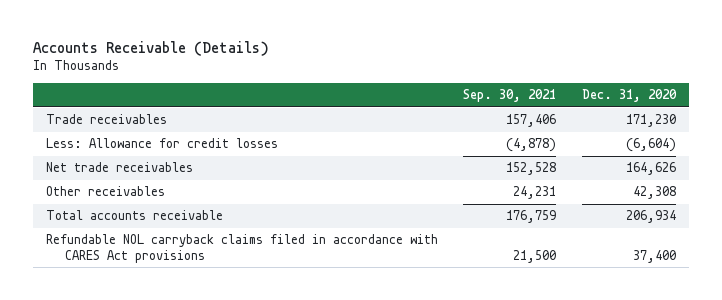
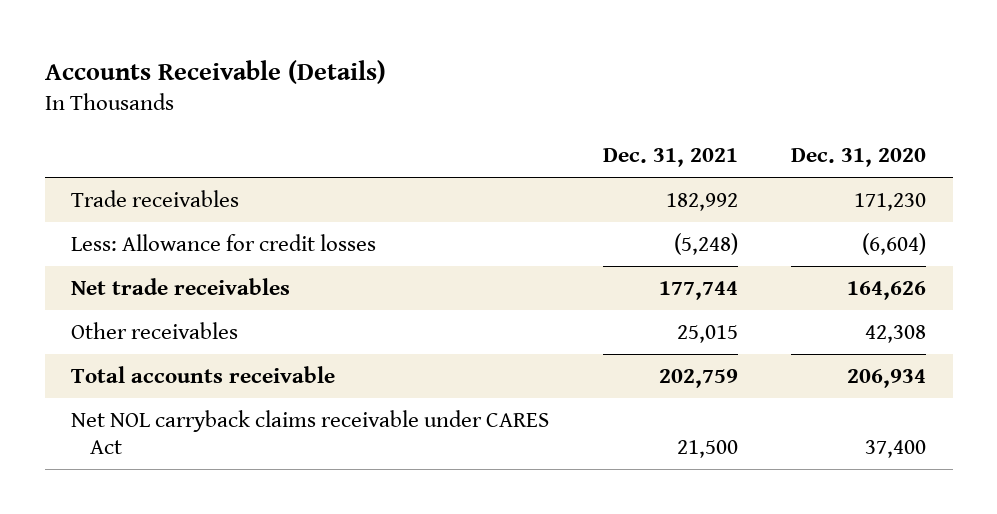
[463,89,557,103] Sep. 30, 2021 -> none
none -> [602,147,738,167] Dec. 31, 2021
[45,234,438,264] Refundable NOL carryback claims filed in accordance with CARES Act provisions -> [71,410,550,454] Net NOL carryback claims receivable under CARES Act

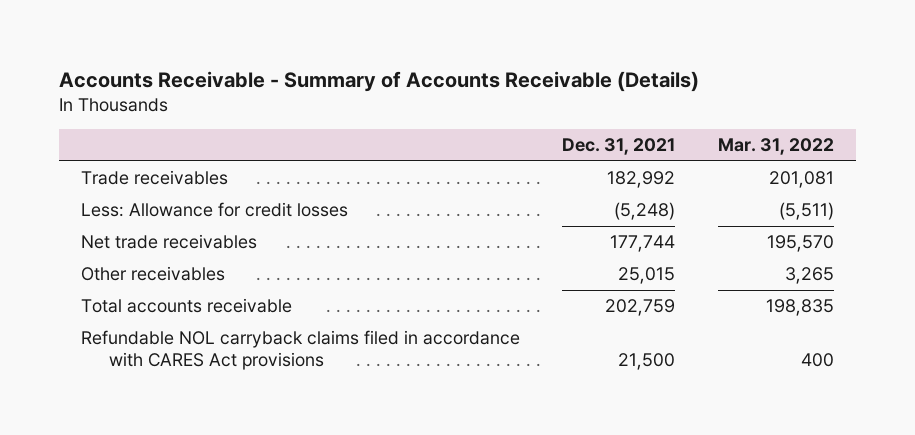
[44,59,386,84] Accounts Receivable (Details) -> [59,71,700,93] Accounts Receivable - Summary of Accounts Receivable (Details)
[791,147,927,167] Dec. 31, 2020 -> none
none -> [718,138,835,156] Mar. 31, 2022
[71,410,550,454] Net NOL carryback claims receivable under CARES Act -> [80,330,520,371] Refundable NOL carryback claims filed in accordance with CARES Act provisions

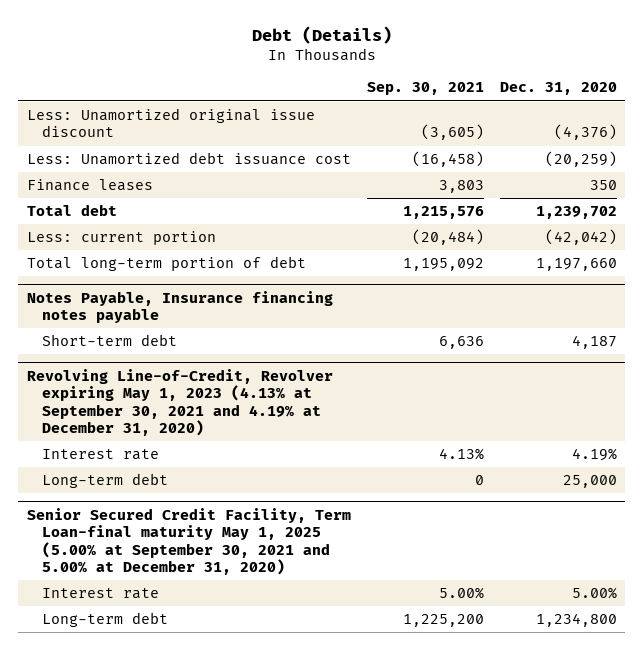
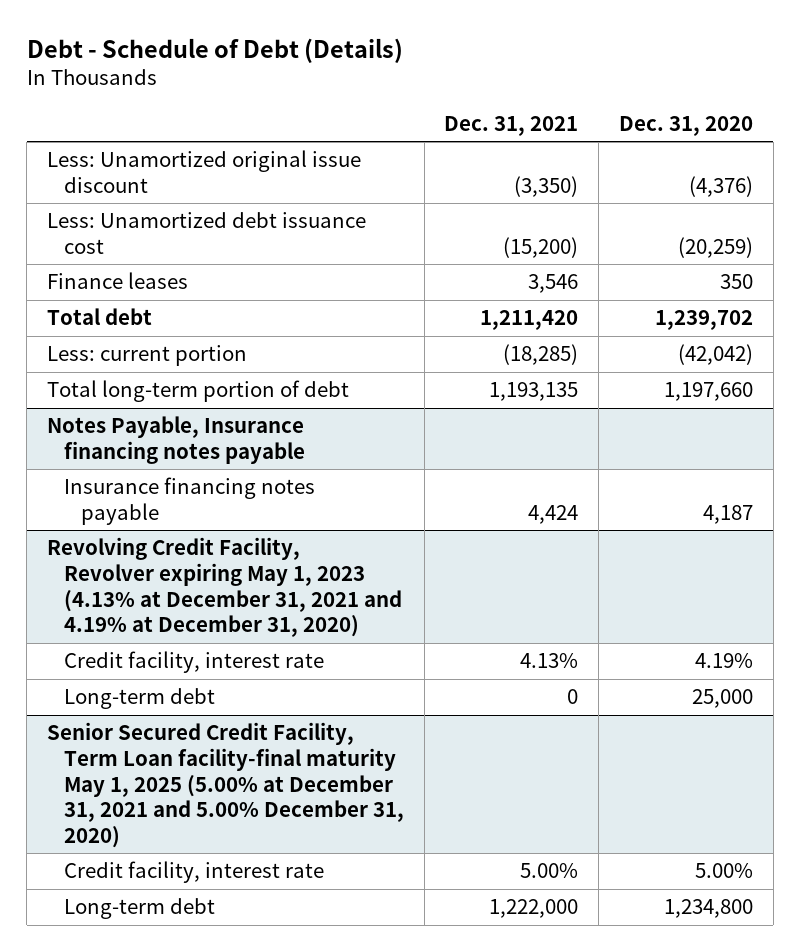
[251,25,392,44] Debt (Details) -> [26,38,403,64] Debt - Schedule of Debt (Details)
[366,82,484,96] Sep. 30, 2021 -> none
none -> [444,115,579,136] Dec. 31, 2021
[42,334,178,347] Short-term debt -> [63,477,315,525] Insurance financing notes payable
[26,368,333,436] Revolving Line-of-Credit, Revolver expiring May 1, 2023 (4.13% at September 30, 2021 and 4.19% at December 31, 2020) -> [46,537,402,638] Revolving Credit Facility, Revolver expiring May 1, 2023 (4.13% at December 31, 2021 and 4.19% at December 31, 2020)
[42,449,160,461] Interest rate -> [63,651,324,674] Credit facility, interest rate
[26,507,351,575] Senior Secured Credit Facility, Term Loan-final maturity May 1, 2025 (5.00% at September 30, 2021 and 5.00% at December 31, 2020) -> [46,722,404,849] Senior Secured Credit Facility, Term Loan facility-final maturity May 1, 2025 (5.00% at December 31, 2021 and 5.00% December 31, 2020)
[42,588,160,600] Interest rate -> [63,861,324,884] Credit facility, interest rate

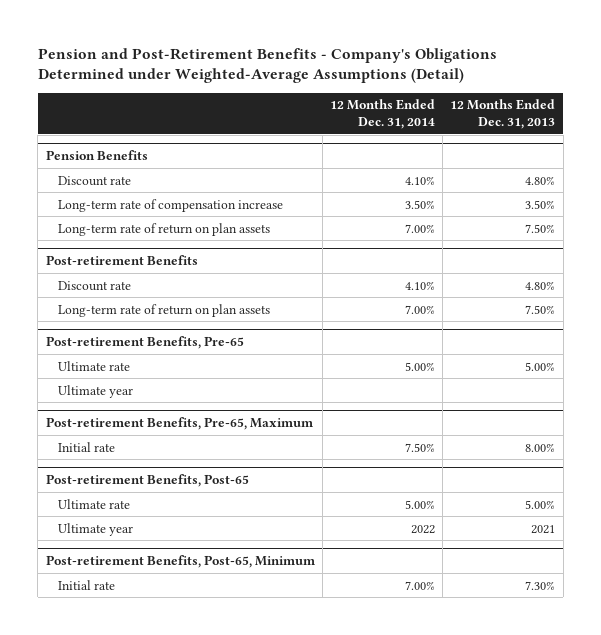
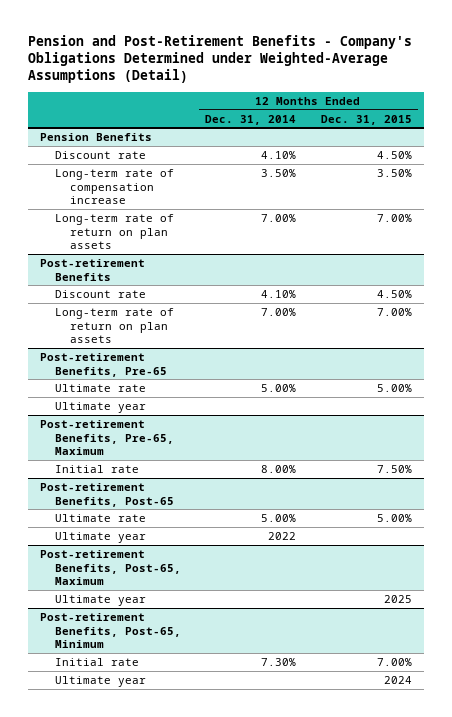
[450,99,556,129] 12 Months Ended Dec. 31, 2013 -> none
none -> [320,114,412,125] Dec. 31, 2015
[404,442,435,452] 7.50% -> [261,464,297,473] 8.00%
none -> [40,549,181,586] Post-retirement Benefits, Post-65, Maximum
none -> [54,594,146,606] Ultimate year
[404,580,435,590] 7.00% -> [261,657,297,666] 7.30%
none -> [54,675,146,687] Ultimate year

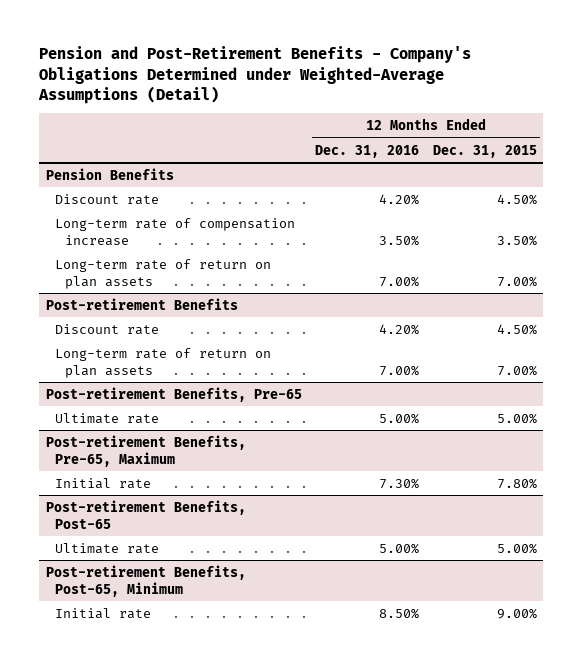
[205,114,297,125] Dec. 31, 2014 -> none
none -> [315,144,420,158] Dec. 31, 2016
[54,401,146,413] Ultimate year -> none
[376,464,412,473] 7.50% -> [496,477,537,489] 7.80%
[54,531,146,543] Ultimate year -> none
[40,549,181,586] Post-retirement Benefits, Post-65, Maximum -> none
[54,594,146,606] Ultimate year -> none
[54,675,146,687] Ultimate year -> none
[376,657,412,666] 7.00% -> [496,607,537,619] 9.00%

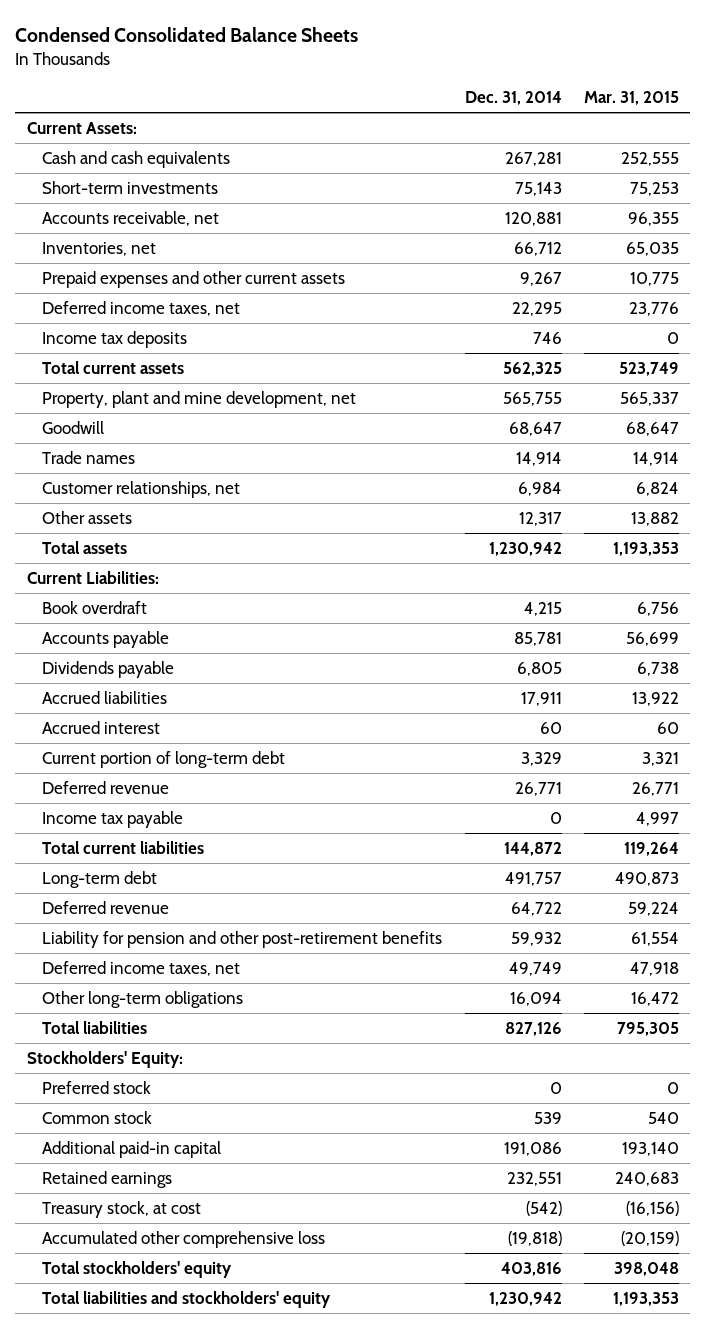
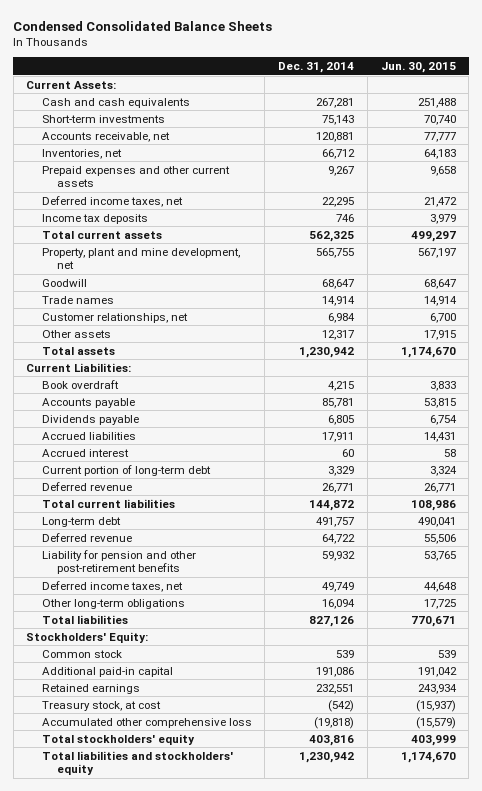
[584,91,680,106] Mar. 31, 2015 -> none
none -> [380,61,456,73] Jun. 30, 2015
[42,810,184,828] Income tax payable -> none
[42,1080,152,1094] Preferred stock -> none

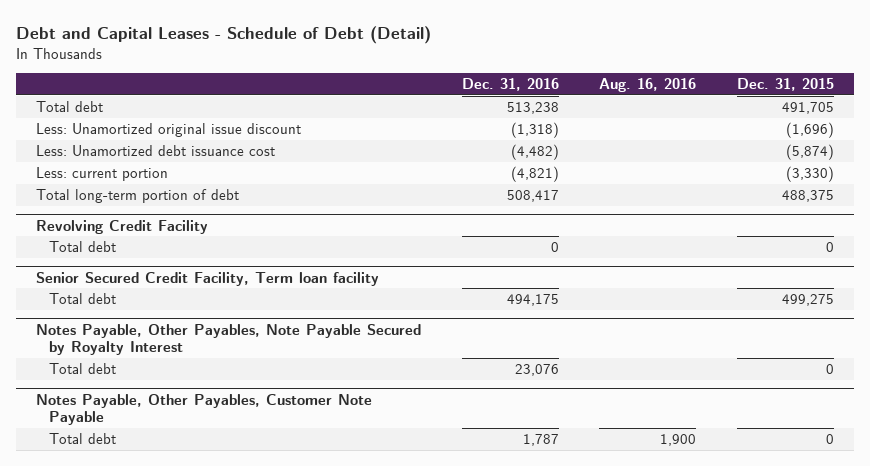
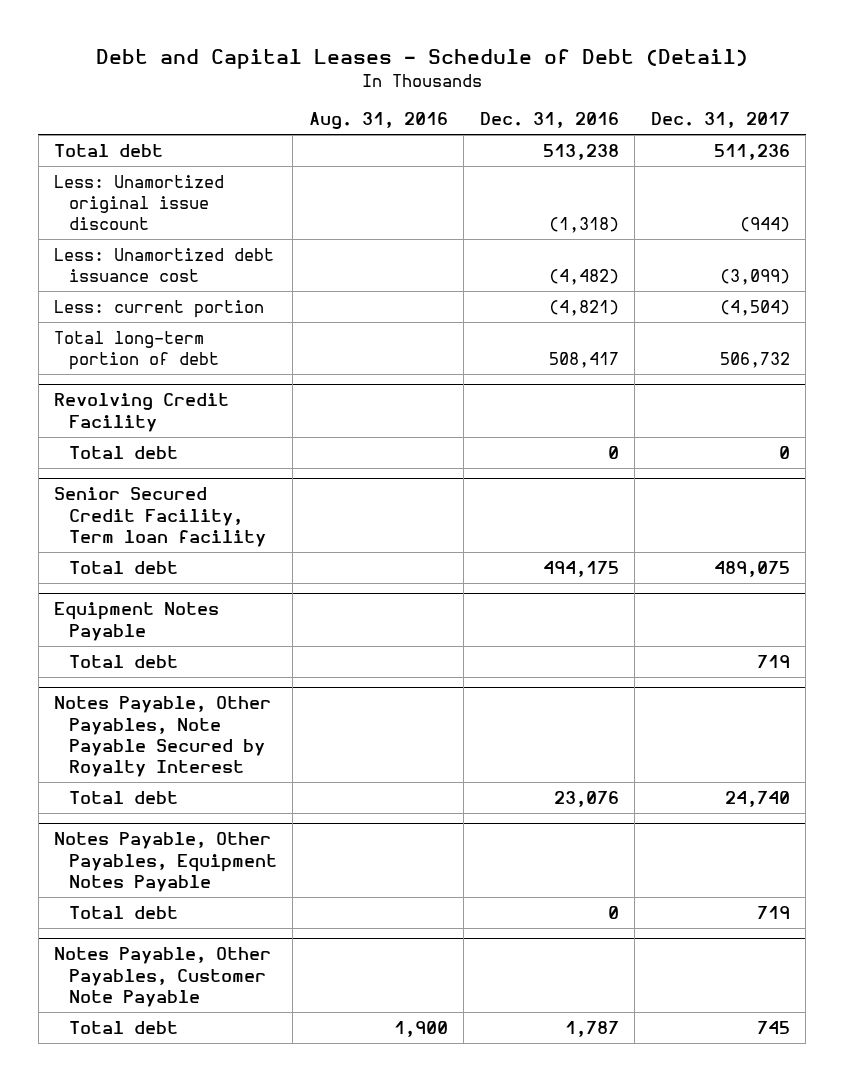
[599,78,697,93] Aug. 16, 2016 -> none
[736,78,834,92] Dec. 31, 2015 -> none
none -> [308,112,448,130] Aug. 31, 2016
none -> [650,112,790,129] Dec. 31, 2017
none -> [54,602,220,641] Equipment Notes Payable
none -> [68,654,178,668] Total debt
none -> [54,832,277,892] Notes Payable, Other Payables, Equipment Notes Payable
none -> [68,905,178,919] Total debt

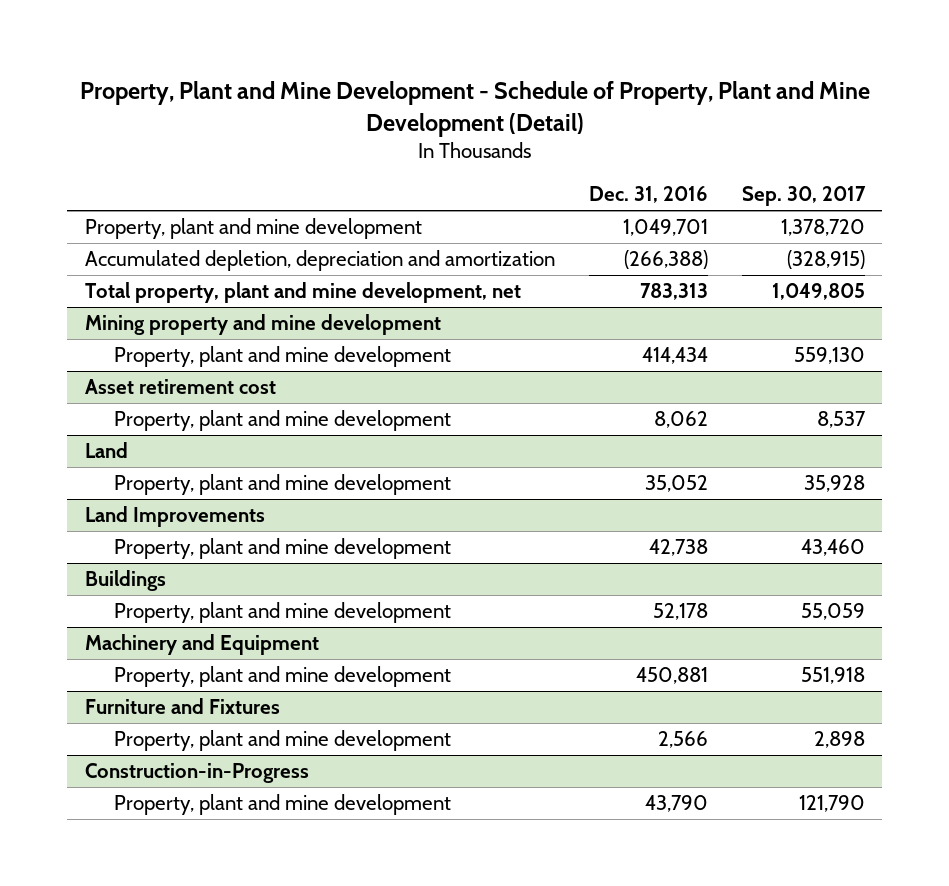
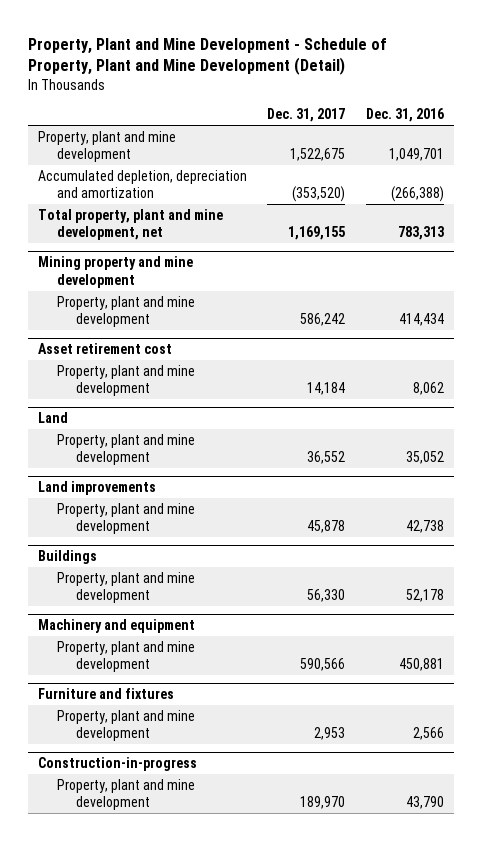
[741,186,866,207] Sep. 30, 2017 -> none
none -> [267,108,346,123] Dec. 31, 2017
[84,506,265,528] Land Improvements -> [38,481,157,496] Land improvements
[84,634,319,656] Machinery and Equipment -> [38,619,196,634] Machinery and equipment
[84,698,280,715] Furniture and Fixtures -> [38,688,175,700] Furniture and fixtures
[84,763,309,784] Construction-in-Progress -> [38,757,198,772] Construction-in-progress

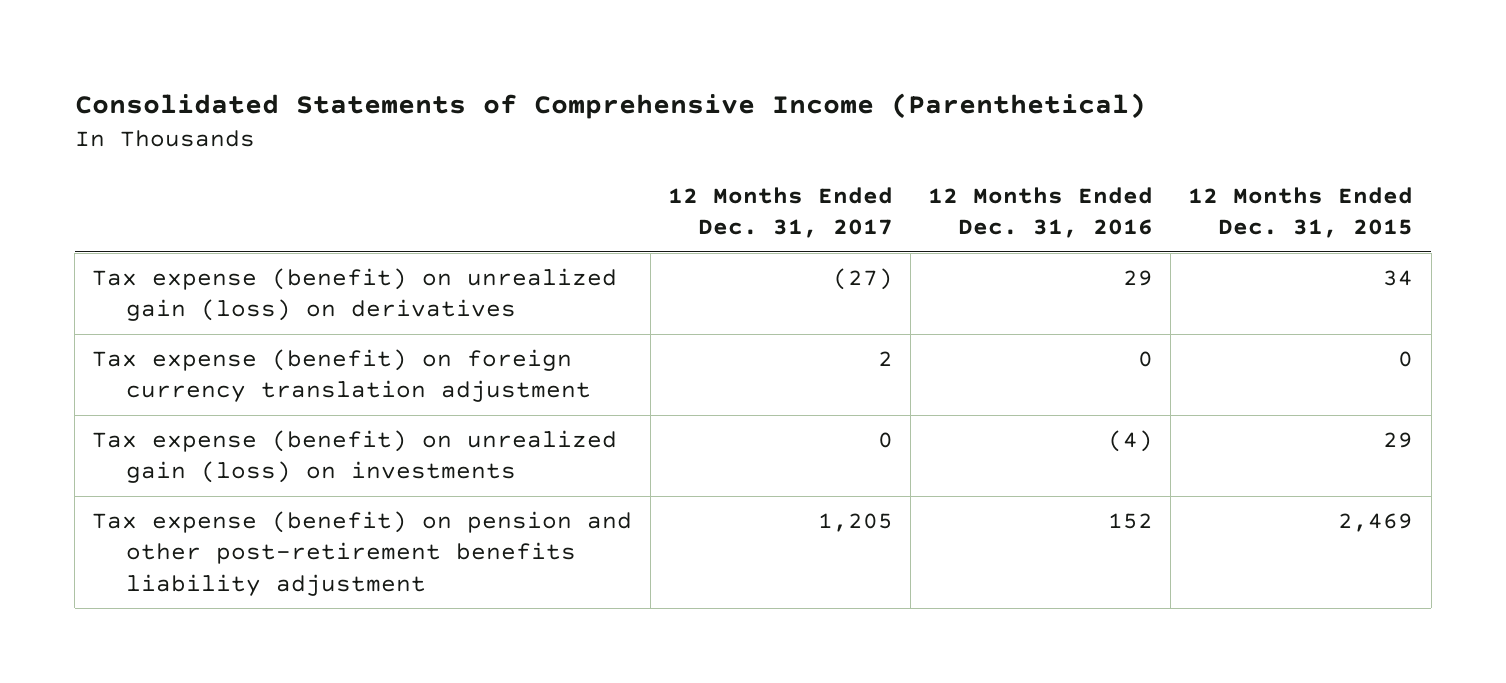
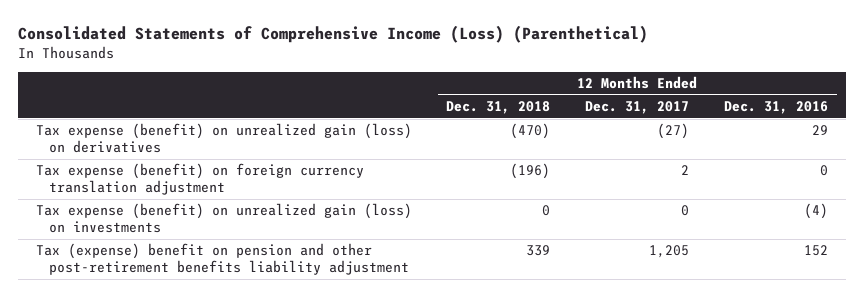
[74,92,1146,119] Consolidated Statements of Comprehensive Income (Parenthetical) -> [18,25,649,44] Consolidated Statements of Comprehensive Income (Loss) (Parenthetical)
[1188,186,1414,239] 12 Months Ended Dec. 31, 2015 -> none
none -> [446,100,551,114] Dec. 31, 2018
[92,510,633,596] Tax expense (benefit) on pension and other post-retirement benefits liability adjustment -> [35,243,409,276] Tax (expense) benefit on pension and other post-retirement benefits liability adjustment

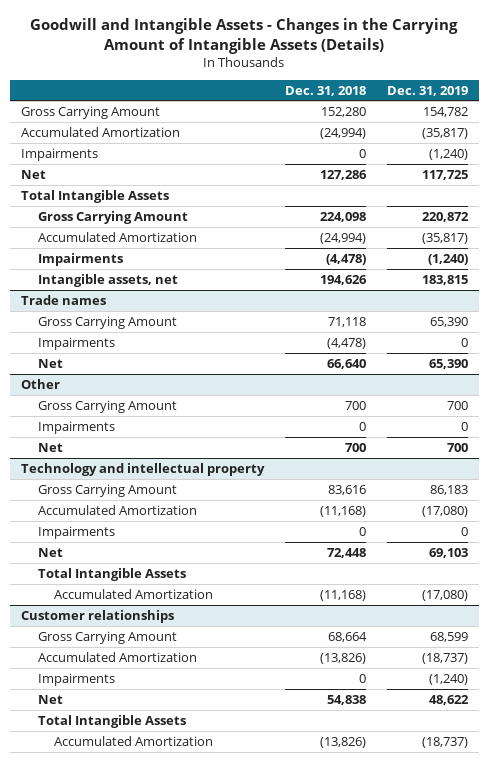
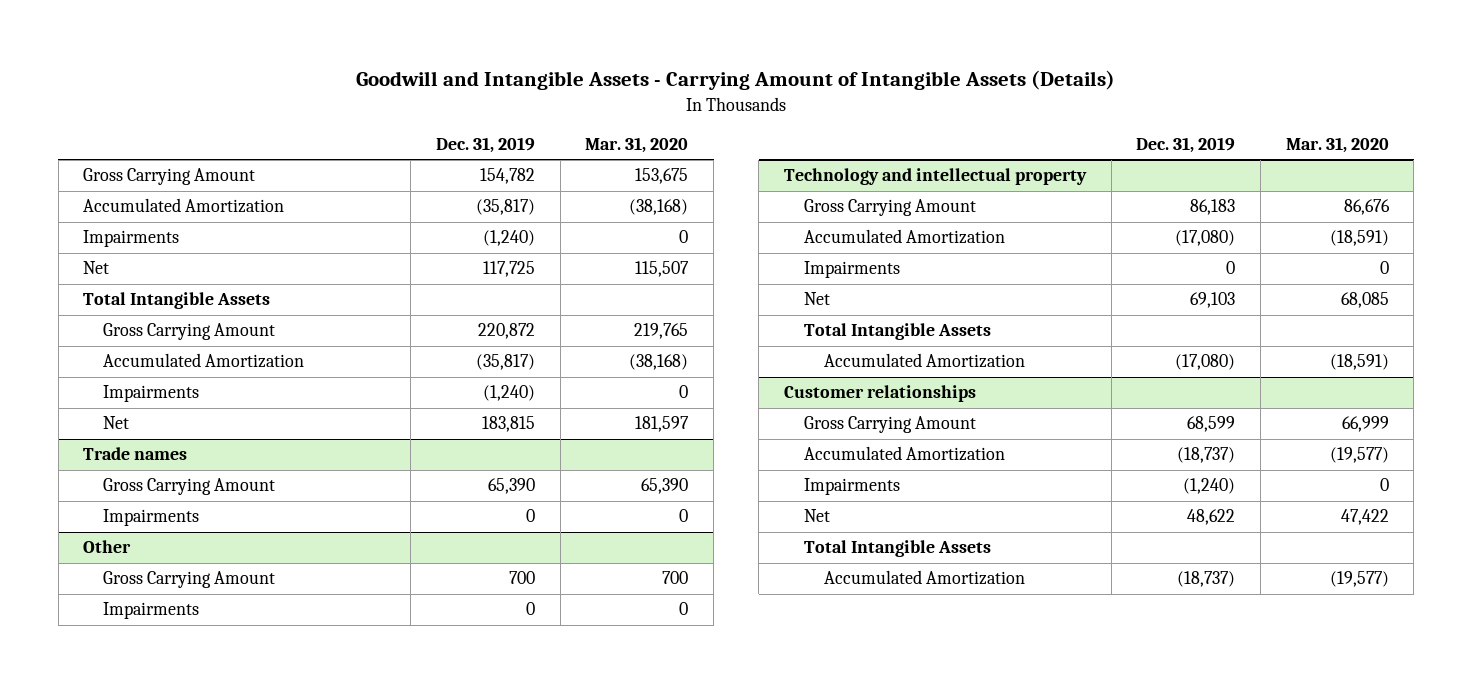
[30,18,459,54] Goodwill and Intangible Assets - Changes in the Carrying Amount of Intangible Assets (Details) -> [356,70,1116,91] Goodwill and Intangible Assets - Carrying Amount of Intangible Assets (Details)
[284,85,366,96] Dec. 31, 2018 -> none
none -> [585,137,689,154] Mar. 31, 2020
[37,273,178,287] Intangible assets, net -> [103,416,130,430] Net
[37,358,63,368] Net -> none
[37,442,63,452] Net -> none

